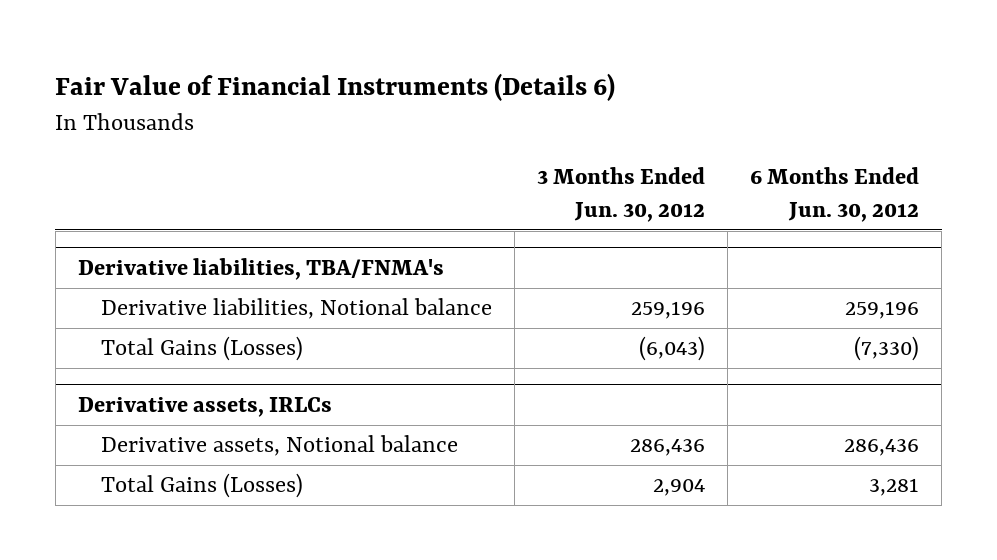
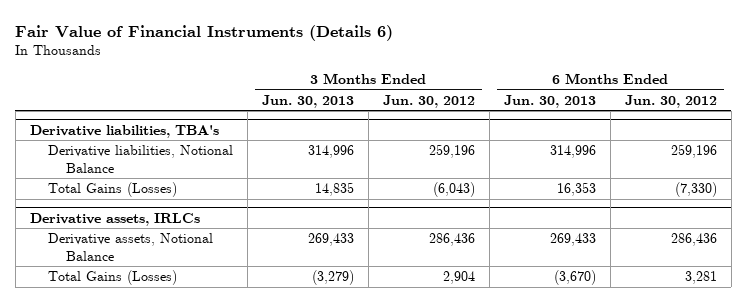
none -> [262,94,355,108] Jun. 30, 2013
none -> [503,94,596,108] Jun. 30, 2013
[77,258,444,281] Derivative liabilities, TBA/FNMA's -> [29,124,219,138] Derivative liabilities, TBA's
[101,298,493,320] Derivative liabilities, Notional balance -> [48,145,234,173] Derivative liabilities, Notional Balance
[101,435,459,457] Derivative assets, Notional balance -> [48,233,214,261] Derivative assets, Notional Balance

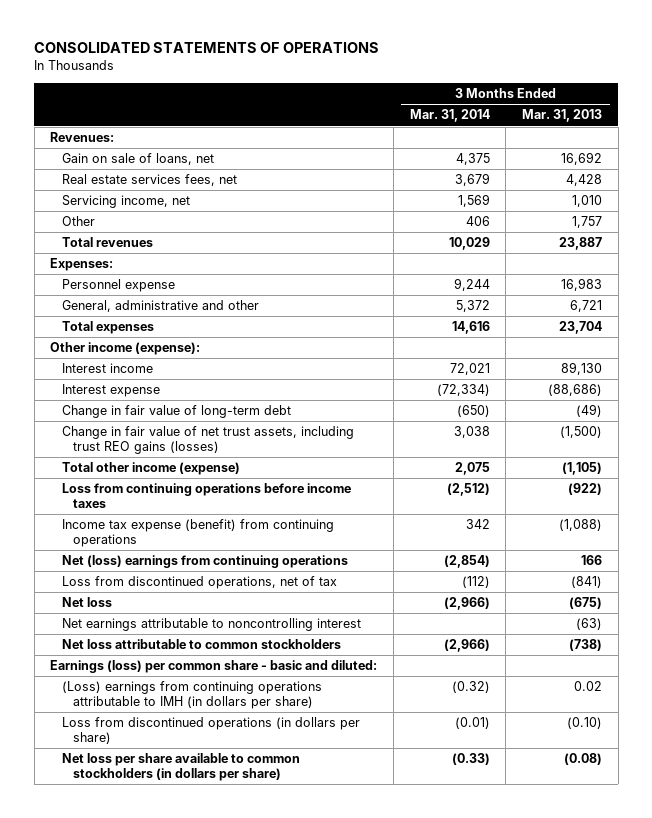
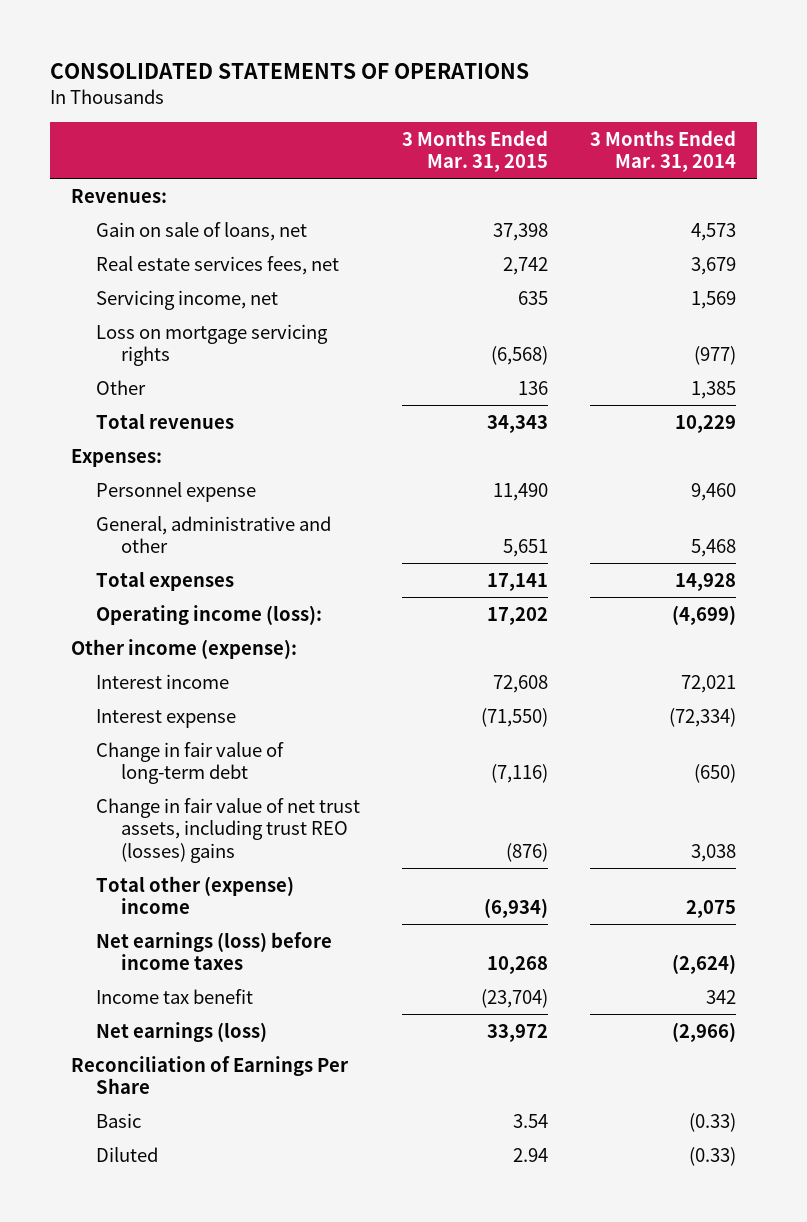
[521,109,602,123] Mar. 31, 2013 -> none
none -> [402,129,549,173] 3 Months Ended Mar. 31, 2015
[455,153,490,166] 4,375 -> [691,222,737,241] 4,573
none -> [96,323,329,367] Loss on mortgage servicing rights
[465,216,490,227] 406 -> [691,380,737,399] 1,385
[448,237,490,251] 10,029 -> [675,414,737,433] 10,229
[453,278,490,292] 9,244 -> [691,482,737,501] 9,460
[455,300,490,313] 5,372 -> [691,539,737,558] 5,468
[451,321,490,335] 14,616 -> [675,572,737,591] 14,928
none -> [96,604,323,625] Operating income (loss):
[61,555,348,569] Net (loss) earnings from continuing operations -> none
[61,576,337,590] Loss from discontinued operations, net of tax -> none
[61,597,112,608] Net loss -> none
[61,618,361,632] Net earnings attributable to noncontrolling interest -> none
[50,660,378,674] Earnings (loss) per common share - basic and diluted: -> none
[61,681,322,710] (Loss) earnings from continuing operations attributable to IMH (in dollars per share) -> none
[61,717,360,745] Loss from discontinued operations (in dollars per share) -> none
[61,753,300,782] Net loss per share available to common stockholders (in dollars per share) -> none
[61,426,354,455] Change in fair value of net trust assets, including trust REO gains (losses) -> [96,797,361,863] Change in fair value of net trust assets, including trust REO (losses) gains
[61,462,240,476] Total other income (expense) -> [96,875,295,915] Total other (expense) income
[61,483,351,509] Loss from continuing operations before income taxes -> [96,931,333,971] Net earnings (loss) before income taxes
[446,483,490,497] (2,512) -> [672,954,737,975] (2,624)
[61,519,334,548] Income tax expense (benefit) from continuing operations -> [96,988,254,1004] Income tax benefit
[61,639,341,650] Net loss attributable to common stockholders -> [96,1021,268,1042] Net earnings (loss)
none -> [70,1055,349,1095] Reconciliation of Earnings Per Share
none -> [96,1112,142,1128] Basic
none -> [96,1146,159,1162] Diluted

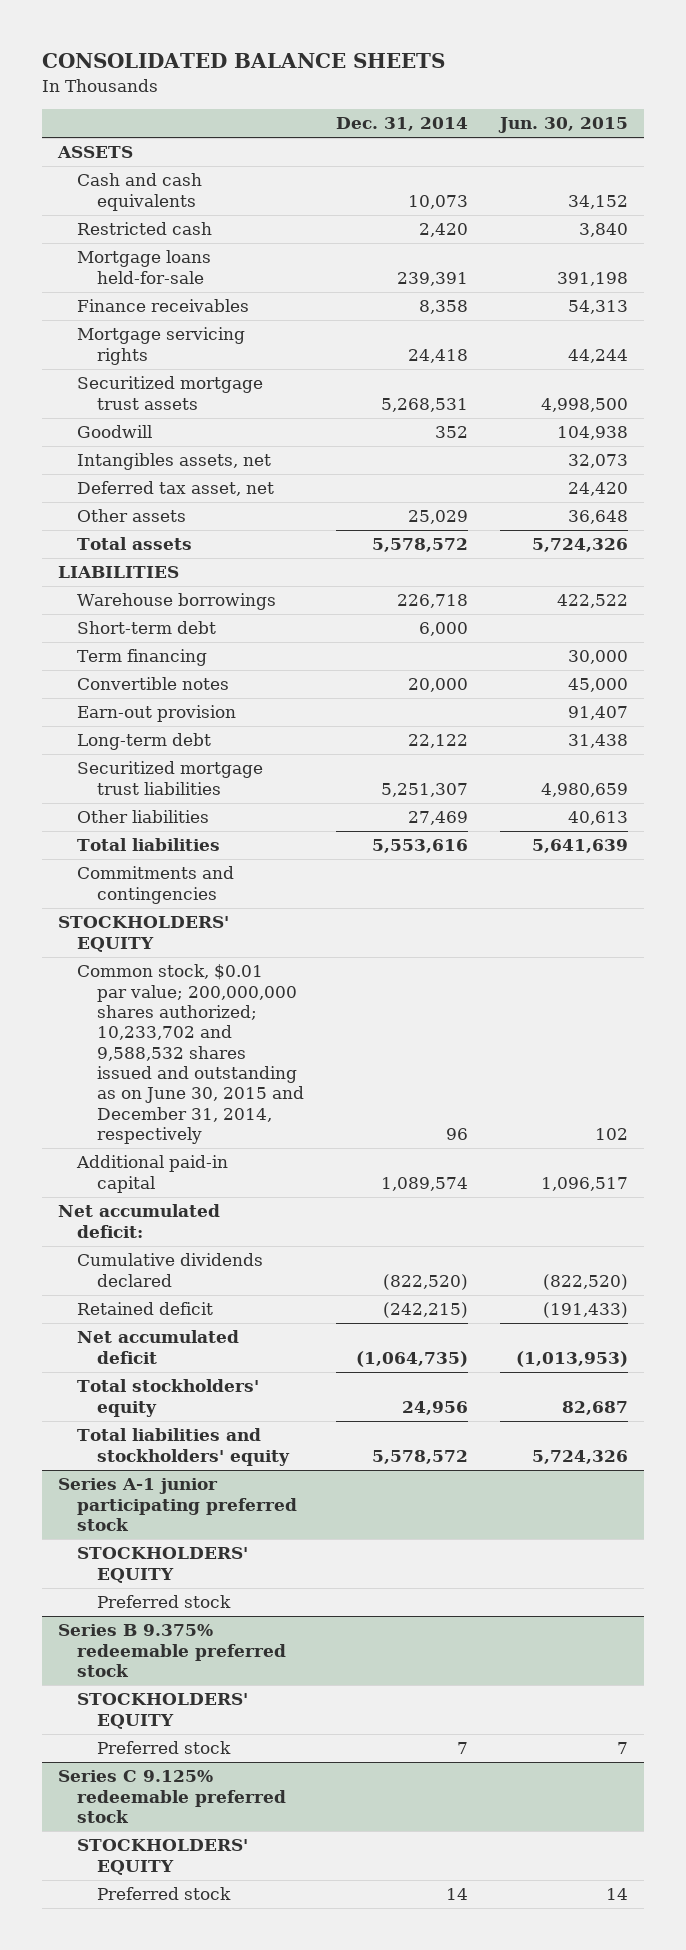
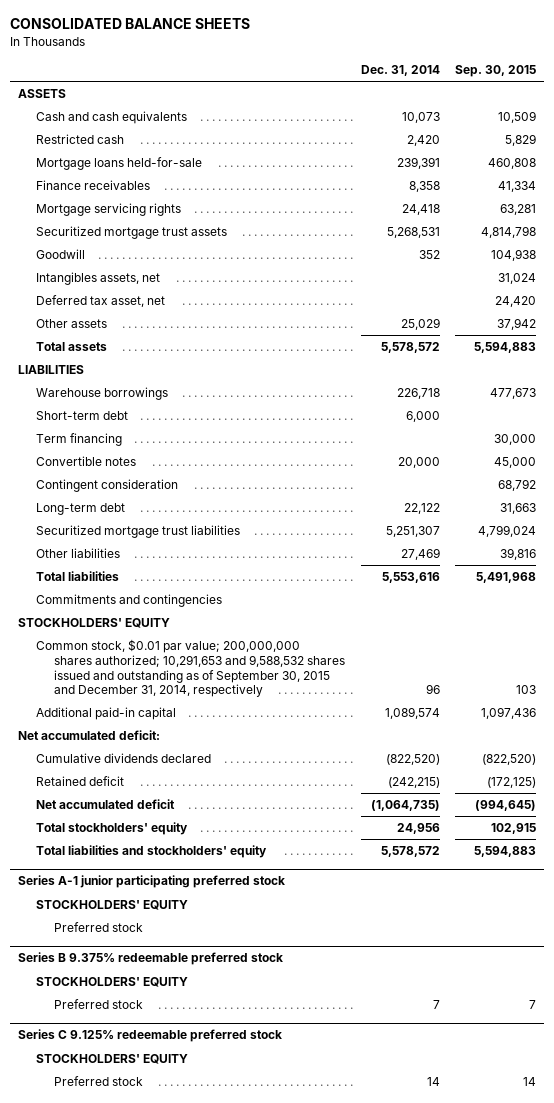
[498,117,629,134] Jun. 30, 2015 -> none
none -> [455,64,537,77] Sep. 30, 2015
[77,705,237,723] Earn-out provision -> [36,479,179,493] Contingent consideration
[77,964,305,1144] Common stock, $0.01 par value; 200,000,000 shares authorized; 10,233,702 and 9,588,532 shares issued and outstanding as on June 30, 2015 and December 31, 2014, respectively -> [36,639,345,698] Common stock, $0.01 par value; 200,000,000 shares authorized; 10,291,653 and 9,588,532 shares issued and outstanding as of September 30, 2015 and December 31, 2014, respectively

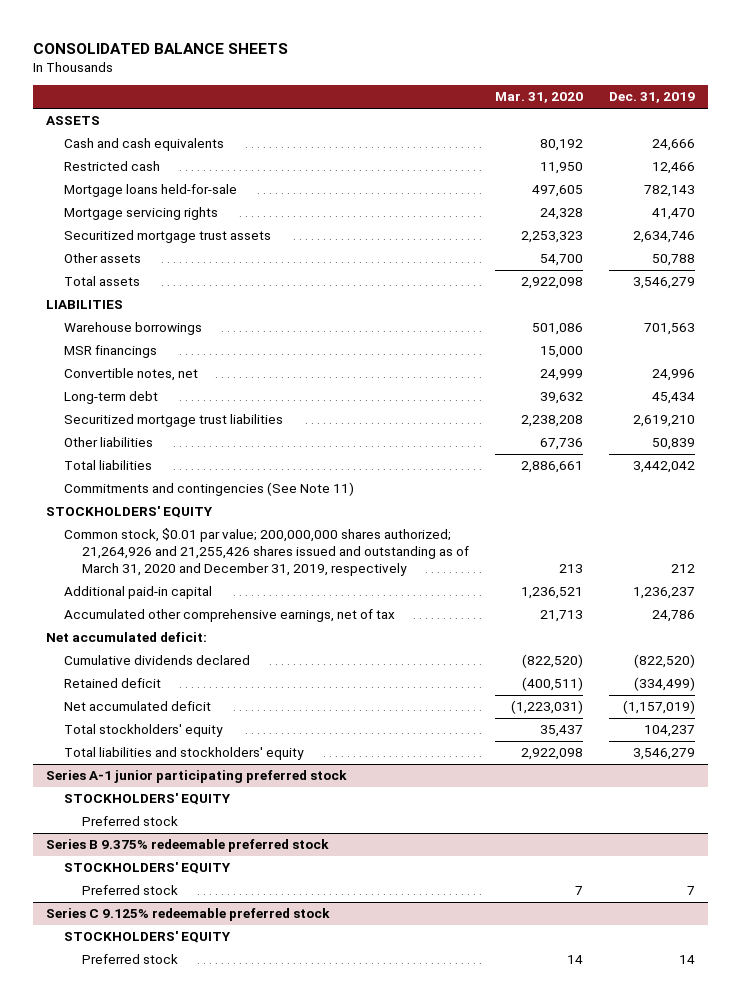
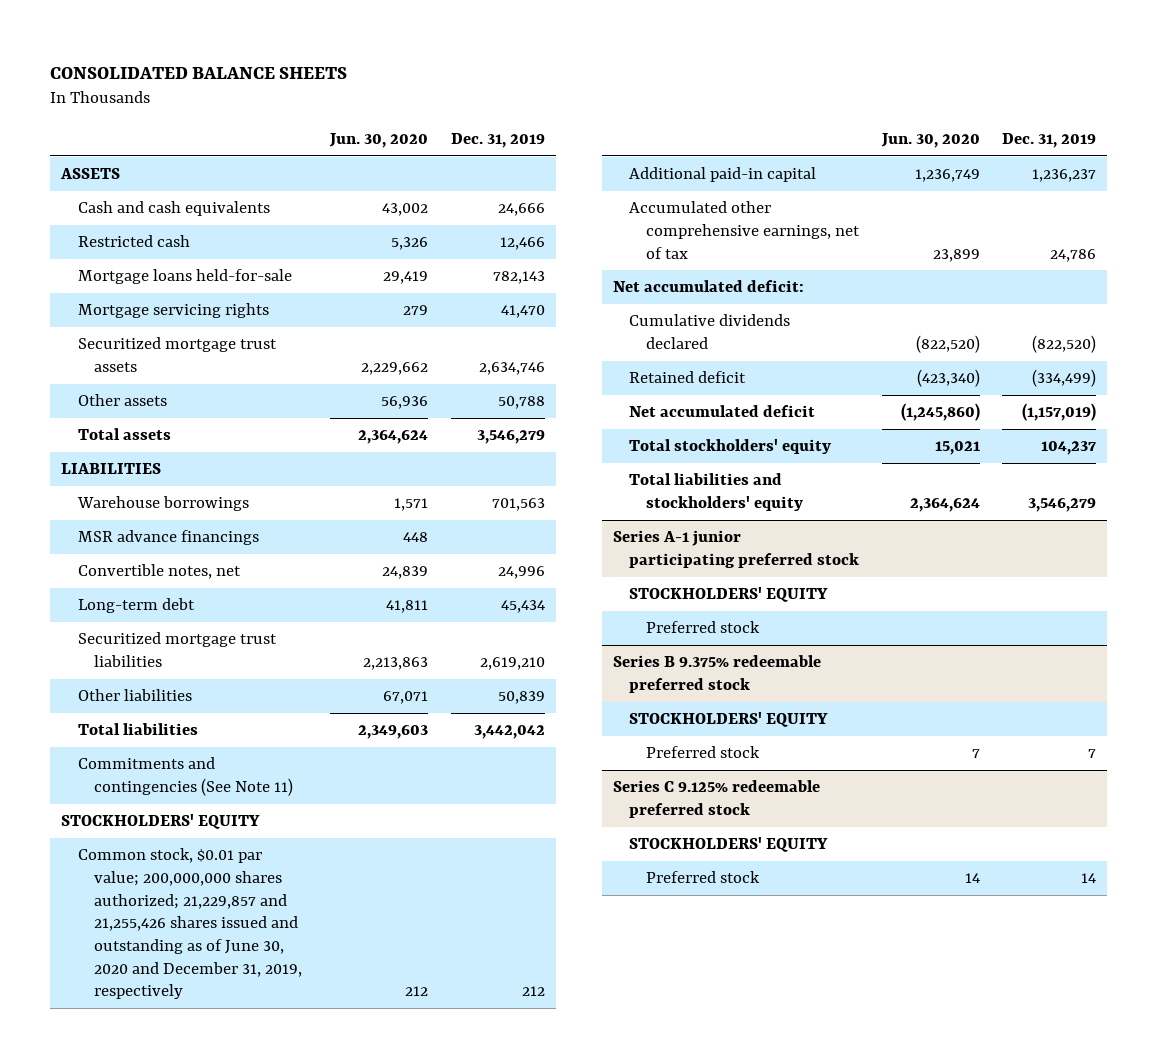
[494,92,583,104] Mar. 31, 2020 -> none
none -> [329,133,429,149] Jun. 30, 2020
[63,345,157,359] MSR financings -> [77,530,259,546] MSR advance financings
[63,528,469,577] Common stock, $0.01 par value; 200,000,000 shares authorized; 21,264,926 and 21,255,426 shares issued and outstanding as of March 31, 2020 and December 31, 2019, respectively -> [77,848,303,1000] Common stock, $0.01 par value; 200,000,000 shares authorized; 21,229,857 and 21,255,426 shares issued and outstanding as of June 30, 2020 and December 31, 2019, respectively

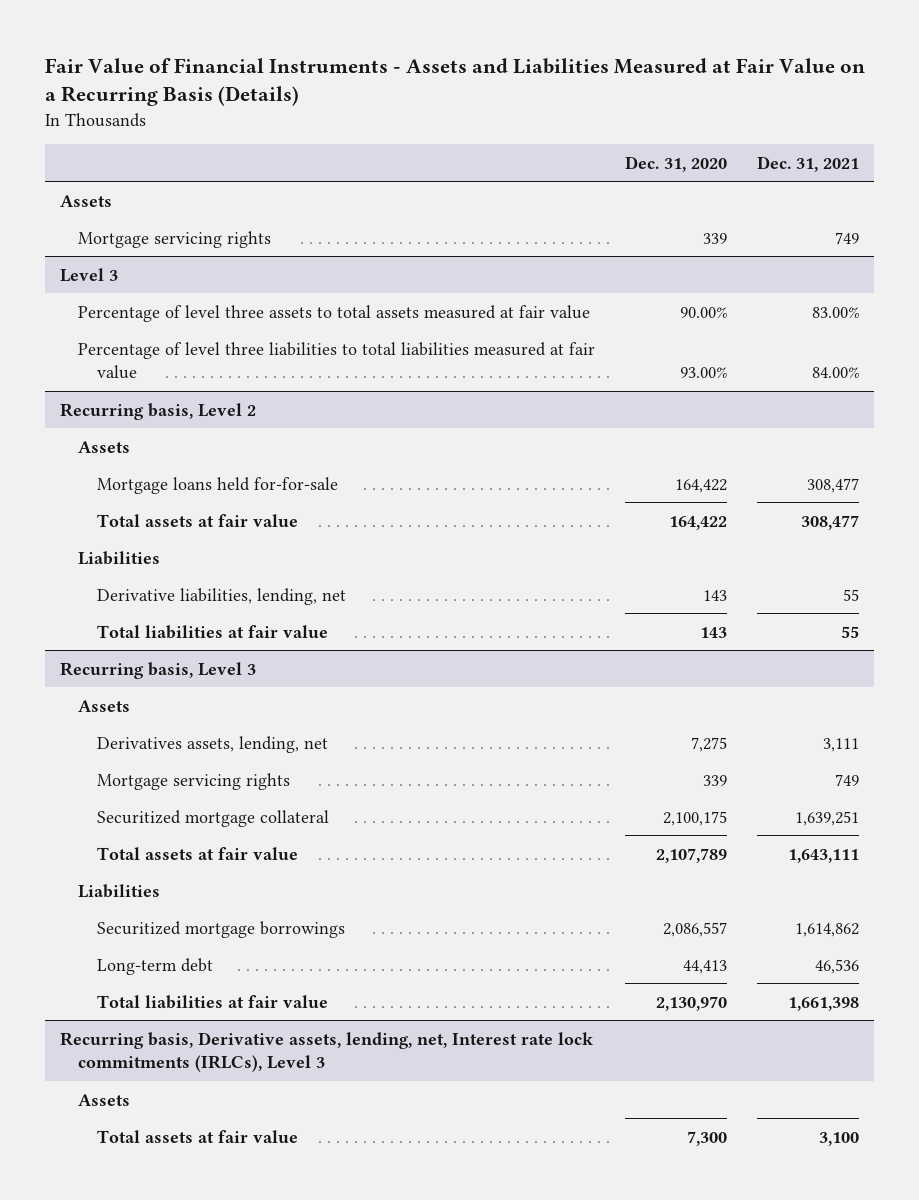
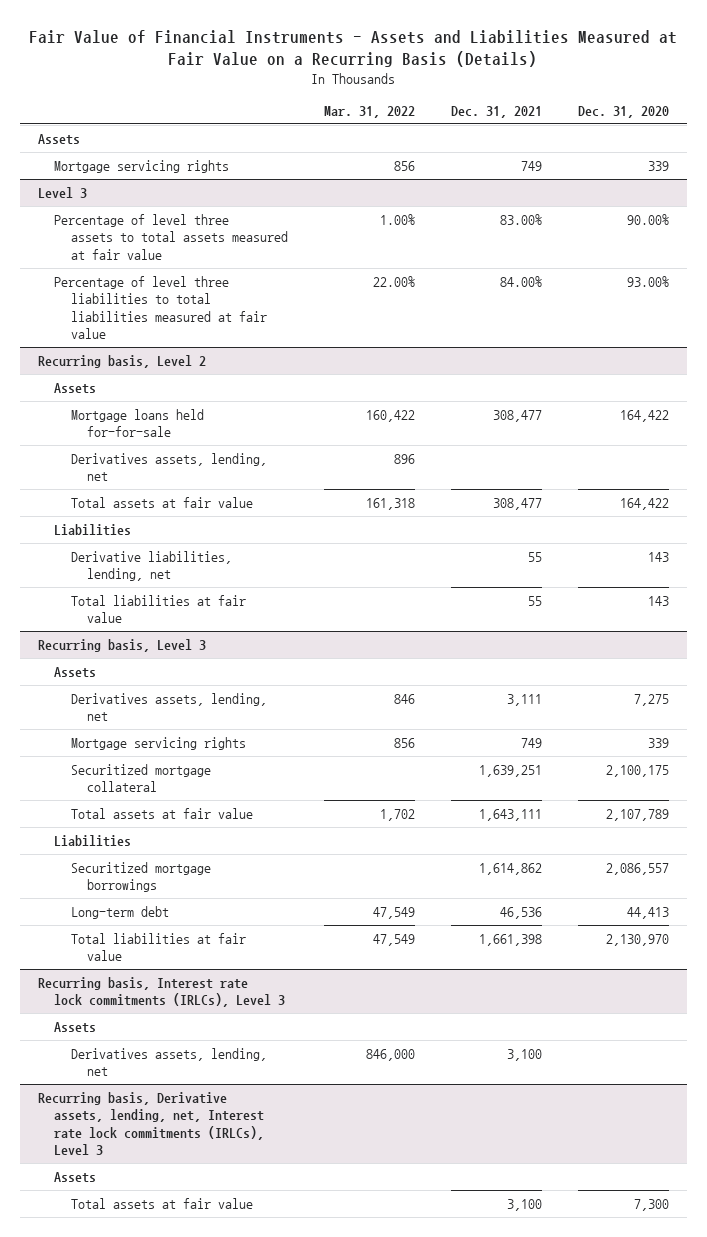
none -> [323,106,415,119] Mar. 31, 2022
none -> [70,452,267,482] Derivatives assets, lending, net
none -> [38,976,286,1008] Recurring basis, Interest rate lock commitments (IRLCs), Level 3
none -> [54,1021,97,1033] Assets
none -> [70,1047,267,1077] Derivatives assets, lending, net

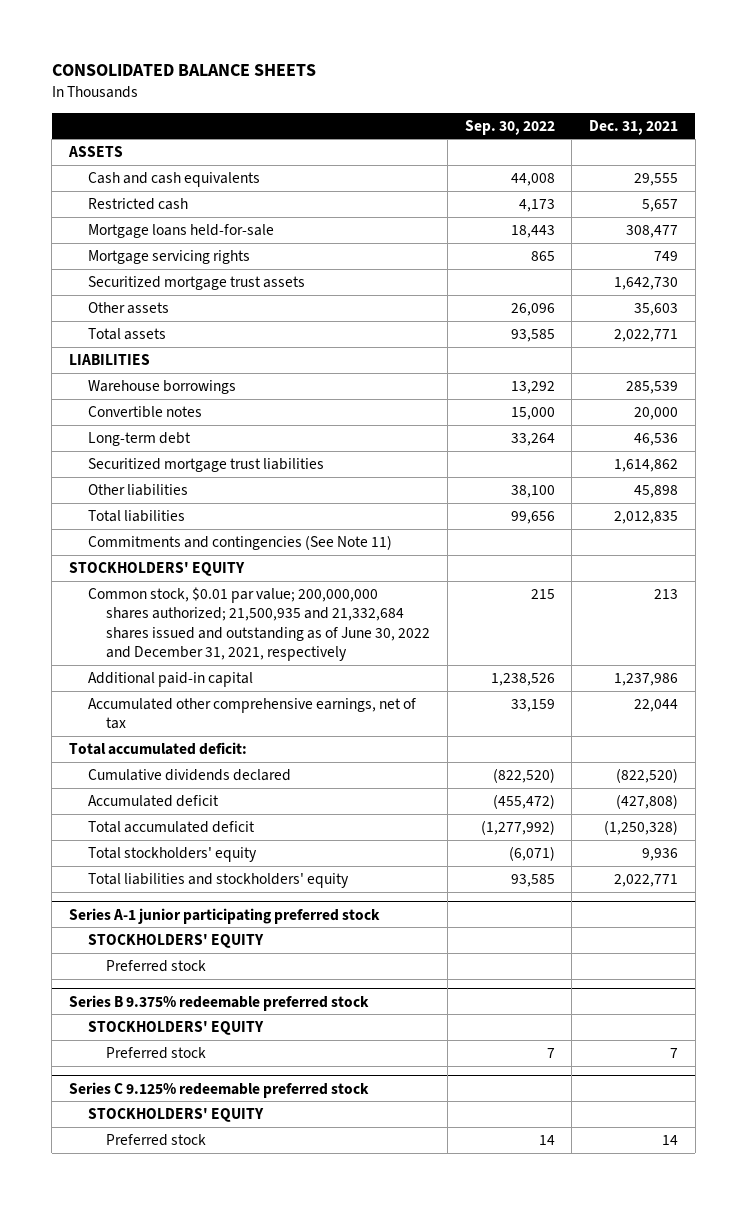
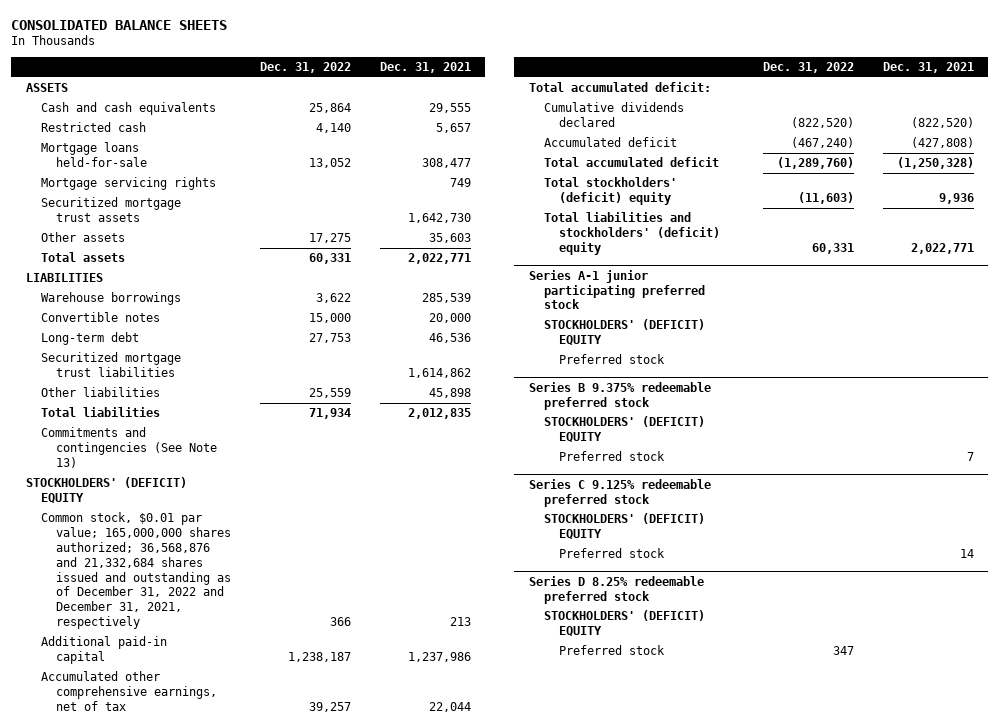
[464,119,555,135] Sep. 30, 2022 -> none
none -> [259,62,351,74] Dec. 31, 2022
[87,535,392,551] Commitments and contingencies (See Note 11) -> [40,427,218,468] Commitments and contingencies (See Note 13)
[68,562,245,577] STOCKHOLDERS' EQUITY -> [25,477,187,504] STOCKHOLDERS' (DEFICIT) EQUITY
[87,587,431,662] Common stock, $0.01 par value; 200,000,000 shares authorized; 21,500,935 and 21,332,684 shares issued and outstanding as of June 30, 2022 and December 31, 2021, respectively -> [40,512,232,630] Common stock, $0.01 par value; 165,000,000 shares authorized; 36,568,876 and 21,332,684 shares issued and outstanding as of December 31, 2022 and December 31, 2021, respectively
[87,847,257,863] Total stockholders' equity -> [543,177,677,206] Total stockholders' (deficit) equity
[87,873,349,889] Total liabilities and stockholders' equity -> [543,212,721,255] Total liabilities and stockholders' (deficit) equity
[87,934,264,949] STOCKHOLDERS' EQUITY -> [543,319,705,346] STOCKHOLDERS' (DEFICIT) EQUITY
[87,1021,264,1036] STOCKHOLDERS' EQUITY -> [543,416,705,443] STOCKHOLDERS' (DEFICIT) EQUITY
[87,1108,264,1123] STOCKHOLDERS' EQUITY -> [543,513,705,540] STOCKHOLDERS' (DEFICIT) EQUITY
none -> [528,575,704,604] Series D 8.25% redeemable preferred stock
none -> [543,610,705,637] STOCKHOLDERS' (DEFICIT) EQUITY
none -> [559,645,666,656] Preferred stock

